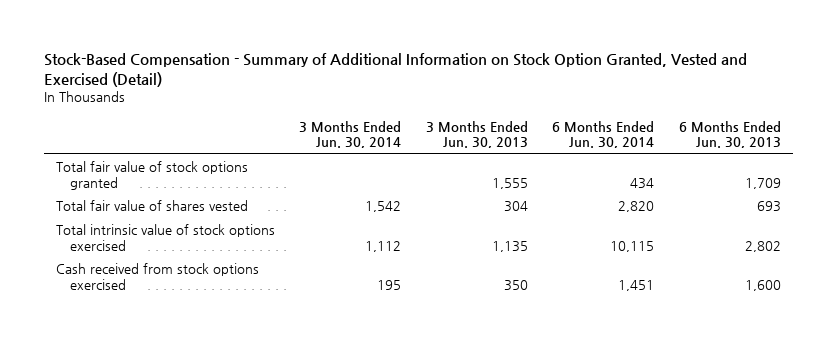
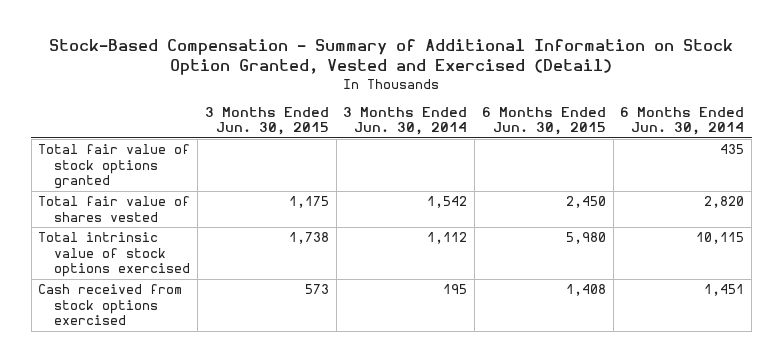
[425,120,528,149] 3 Months Ended Jun. 30, 2013 -> none
[678,120,781,149] 6 Months Ended Jun. 30, 2013 -> none
none -> [204,106,329,136] 3 Months Ended Jun. 30, 2015
none -> [481,106,606,136] 6 Months Ended Jun. 30, 2015
[630,177,655,189] 434 -> [720,144,745,155] 435

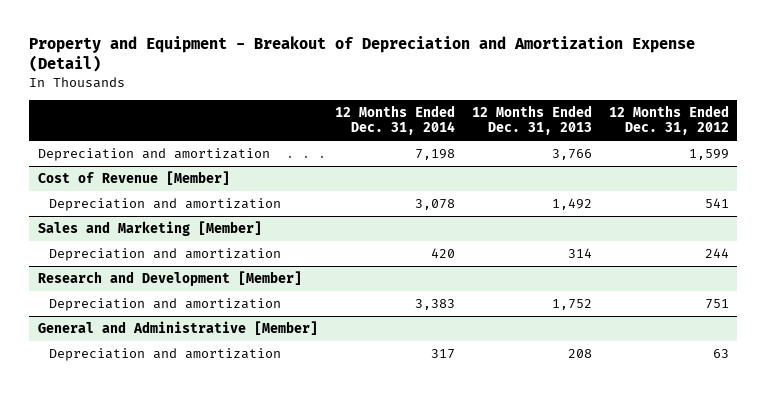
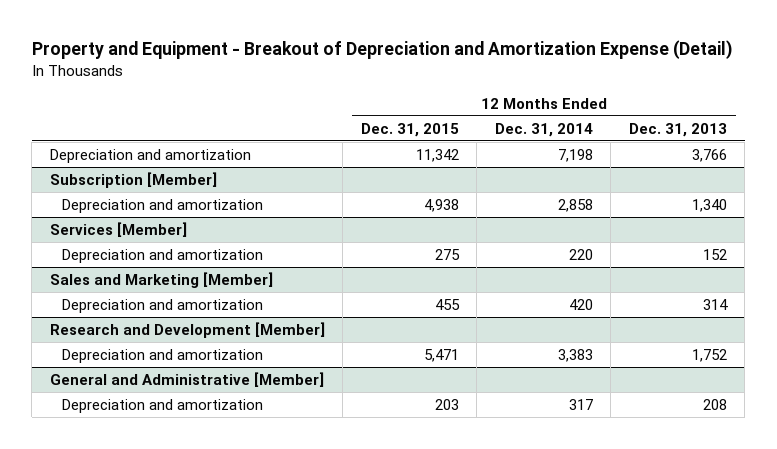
[608,104,729,136] 12 Months Ended Dec. 31, 2012 -> none
none -> [360,122,459,137] Dec. 31, 2015
[37,170,230,185] Cost of Revenue [Member] -> none
none -> [49,171,217,188] Subscription [Member]
[414,198,455,210] 3,078 -> [557,198,593,212] 2,858
[551,197,592,210] 1,492 -> [691,198,727,212] 1,340
none -> [49,221,187,237] Services [Member]
none -> [62,248,264,263] Depreciation and amortization

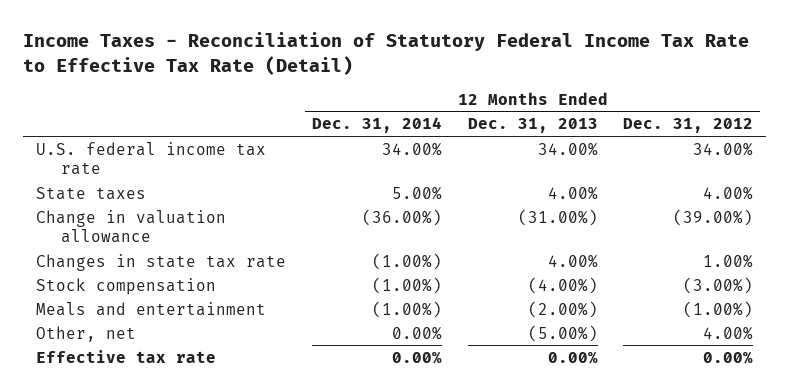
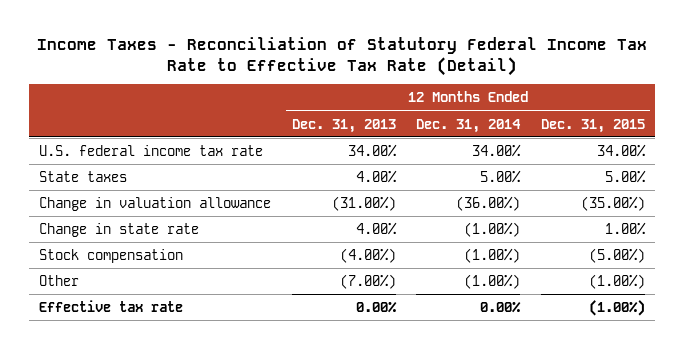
[623,118,754,134] Dec. 31, 2012 -> none
none -> [540,118,645,133] Dec. 31, 2015
[36,253,287,271] Changes in state tax rate -> [38,222,199,237] Change in state rate
[36,301,267,316] Meals and entertainment -> none
[36,325,137,342] Other, net -> [38,274,79,286] Other
[391,325,442,340] 0.00% -> [464,273,521,289] (1.00%)
[527,324,598,342] (5.00%) -> [339,273,396,289] (7.00%)

